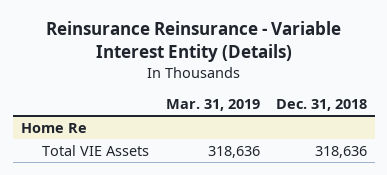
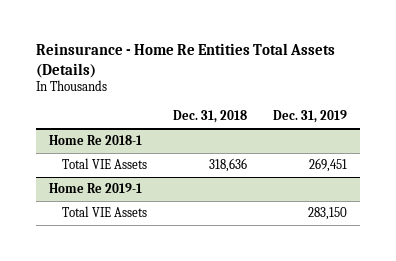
[45,21,341,62] Reinsurance Reinsurance - Variable Interest Entity (Details) -> [35,43,335,78] Reinsurance - Home Re Entities Total Assets (Details)
[165,98,260,111] Mar. 31, 2019 -> none
none -> [272,110,347,124] Dec. 31, 2019
[20,122,87,133] Home Re -> [48,135,142,146] Home Re 2018-1
none -> [48,183,142,194] Home Re 2019-1
none -> [62,206,148,218] Total VIE Assets

